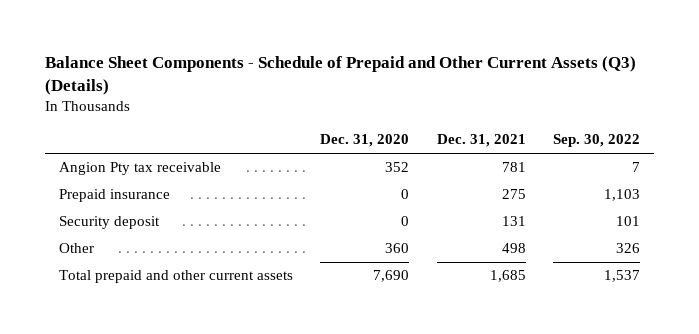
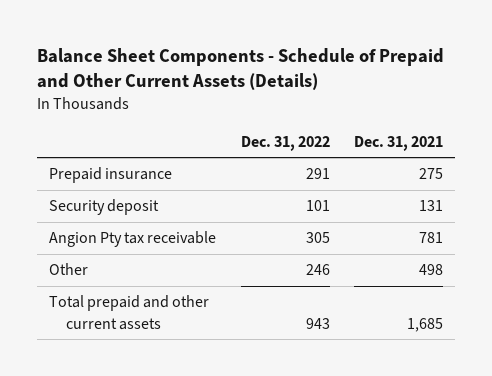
[44,55,636,95] Balance Sheet Components - Schedule of Prepaid and Other Current Assets (Q3) (Details) -> [36,47,444,91] Balance Sheet Components - Schedule of Prepaid and Other Current Assets (Details)
[320,134,410,148] Dec. 31, 2020 -> none
[553,134,641,148] Sep. 30, 2022 -> none
none -> [240,135,330,151] Dec. 31, 2022
[58,162,221,176] Angion Pty tax receivable -> [49,231,217,248] Angion Pty tax receivable

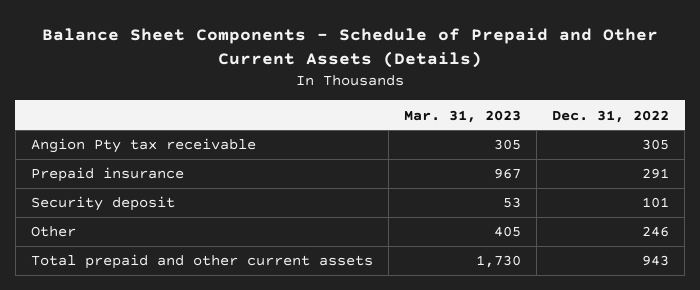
[354,135,444,151] Dec. 31, 2021 -> none
none -> [404,109,522,123] Mar. 31, 2023
[49,231,217,248] Angion Pty tax receivable -> [30,138,256,154] Angion Pty tax receivable

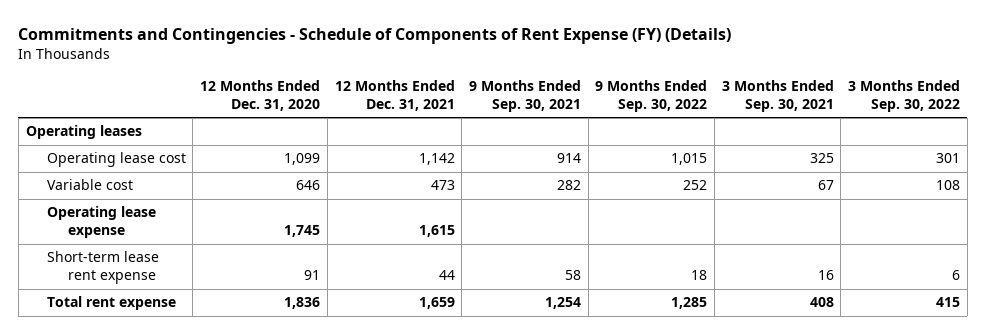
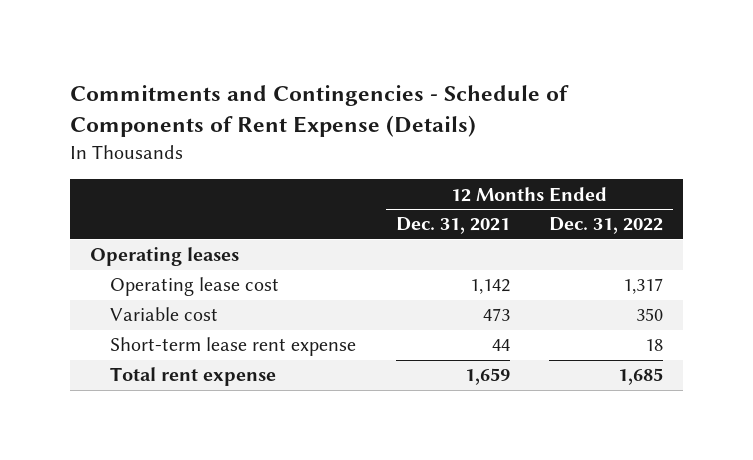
[18,28,732,45] Commitments and Contingencies - Schedule of Components of Rent Expense (FY) (Details) -> [69,85,569,138] Commitments and Contingencies - Schedule of Components of Rent Expense (Details)
[200,80,321,112] 12 Months Ended Dec. 31, 2020 -> none
[468,80,581,113] 9 Months Ended Sep. 30, 2021 -> none
[595,80,708,113] 9 Months Ended Sep. 30, 2022 -> none
[721,80,834,113] 3 Months Ended Sep. 30, 2021 -> none
[848,80,961,113] 3 Months Ended Sep. 30, 2022 -> none
none -> [549,217,664,235] Dec. 31, 2022
[46,206,156,239] Operating lease expense -> none

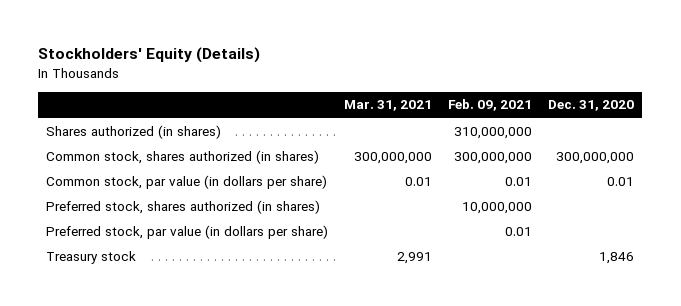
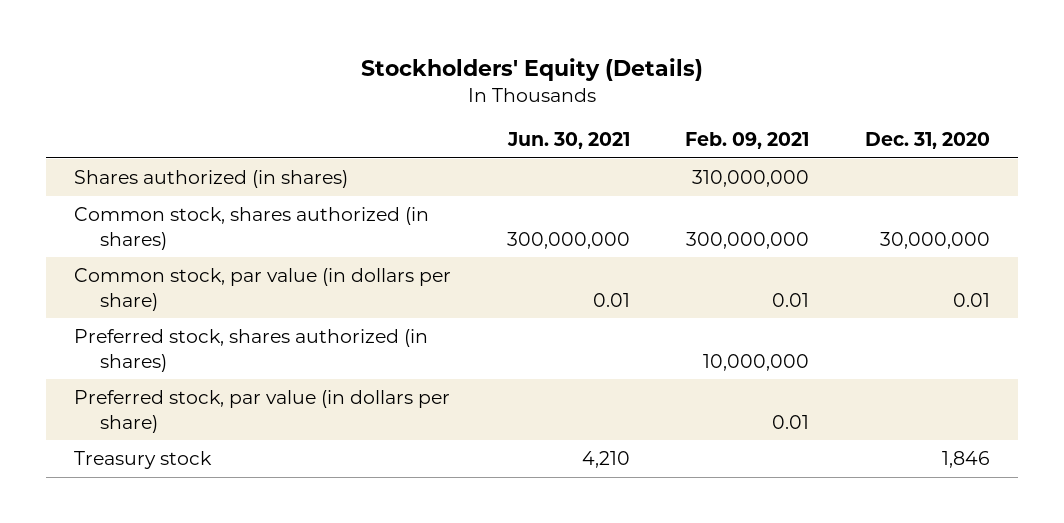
[344,100,433,112] Mar. 31, 2021 -> none
none -> [506,131,630,149] Jun. 30, 2021
[556,151,635,164] 300,000,000 -> [879,231,990,249] 30,000,000

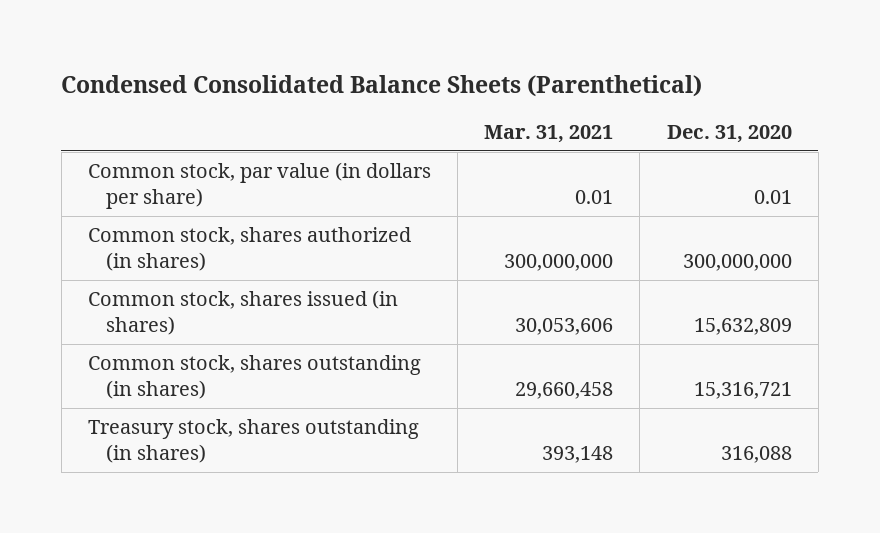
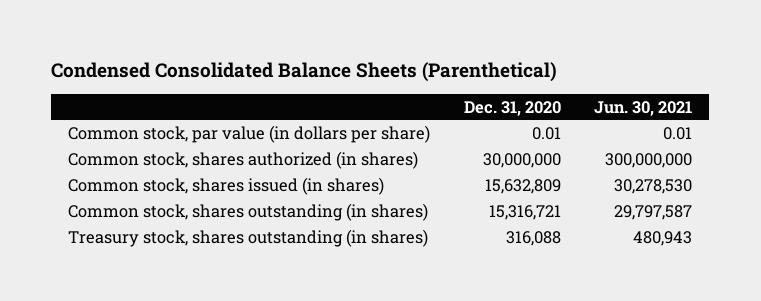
[484,125,614,144] Mar. 31, 2021 -> none
none -> [594,100,693,116] Jun. 30, 2021
[682,254,792,272] 300,000,000 -> [482,152,561,168] 30,000,000

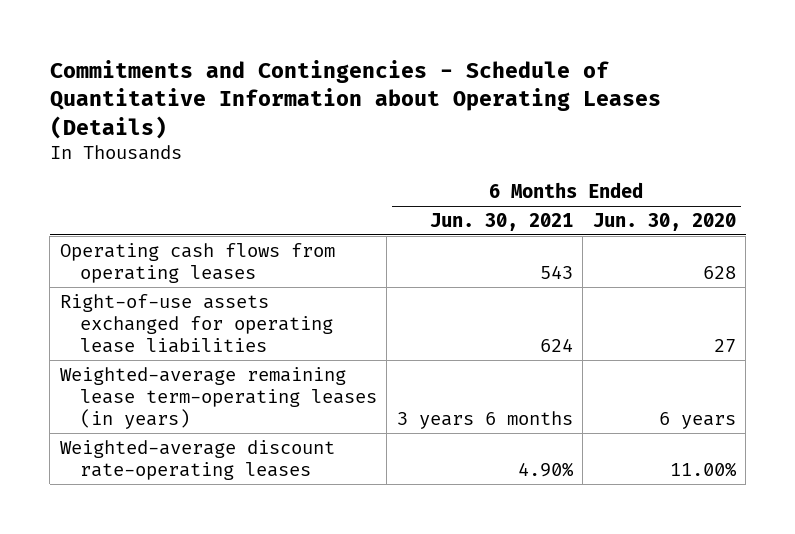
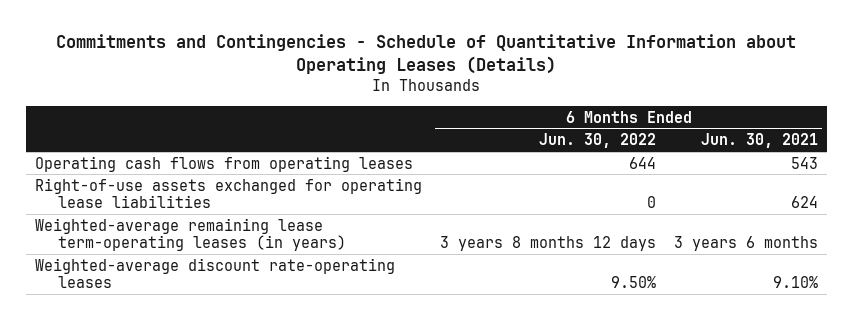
[592,212,736,231] Jun. 30, 2020 -> none
none -> [538,133,656,149] Jun. 30, 2022
[517,461,574,477] 4.90% -> [772,276,818,289] 9.10%

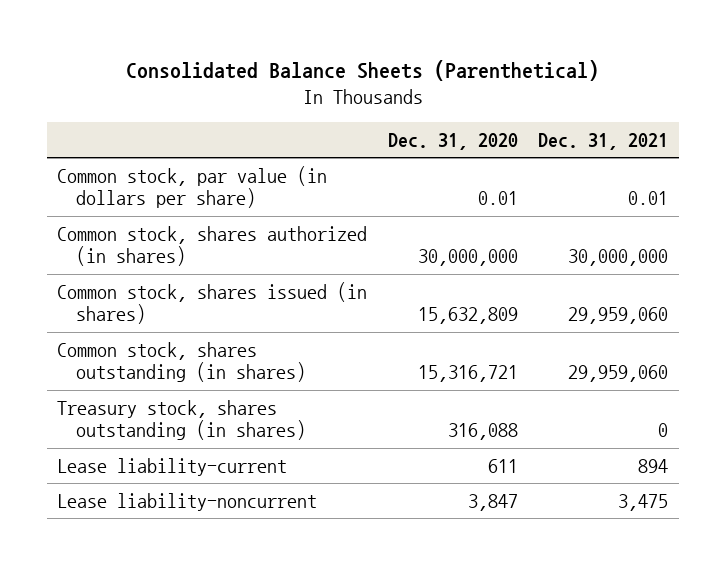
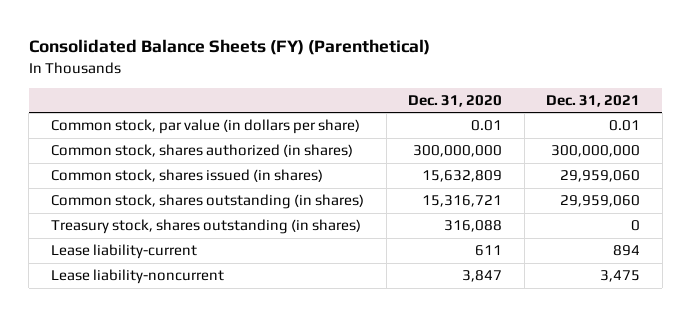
[125,59,599,81] Consolidated Balance Sheets (Parenthetical) -> [28,39,430,56] Consolidated Balance Sheets (FY) (Parenthetical)
[417,249,518,267] 30,000,000 -> [413,145,503,158] 300,000,000
[568,249,669,267] 30,000,000 -> [551,145,641,158] 300,000,000

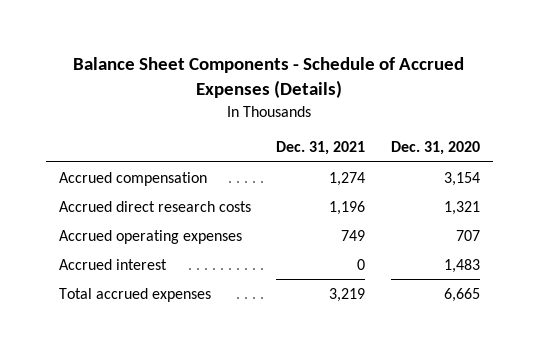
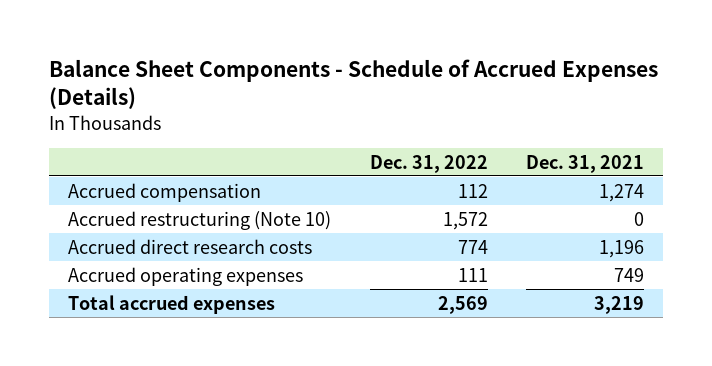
[391,141,481,156] Dec. 31, 2020 -> none
none -> [369,154,488,173] Dec. 31, 2022
none -> [68,210,332,230] Accrued restructuring (Note 10)
[58,258,167,270] Accrued interest -> none

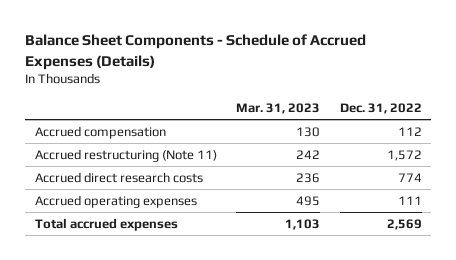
[526,154,645,173] Dec. 31, 2021 -> none
none -> [236,103,321,115] Mar. 31, 2023
[68,210,332,230] Accrued restructuring (Note 10) -> [34,148,217,162] Accrued restructuring (Note 11)

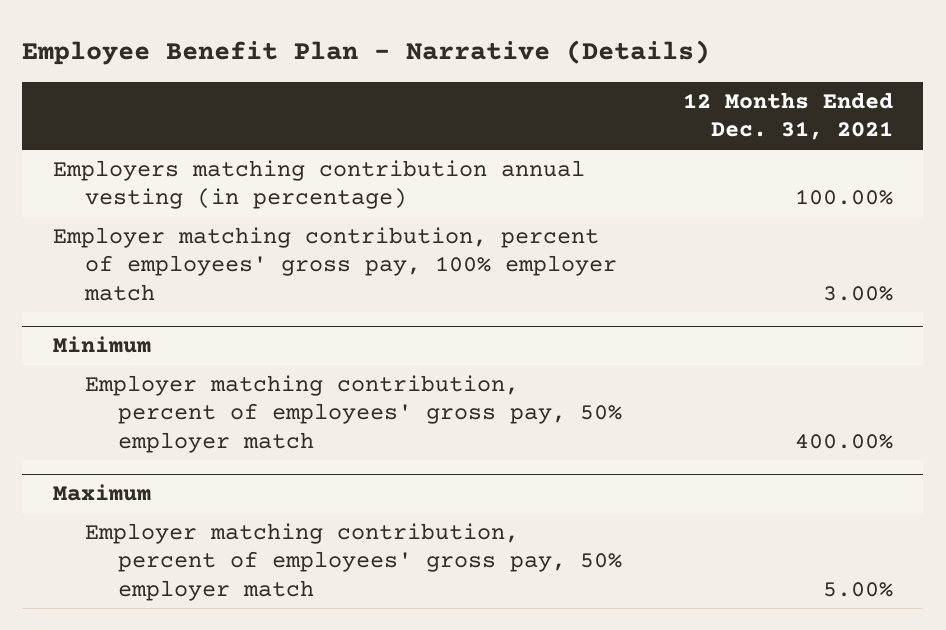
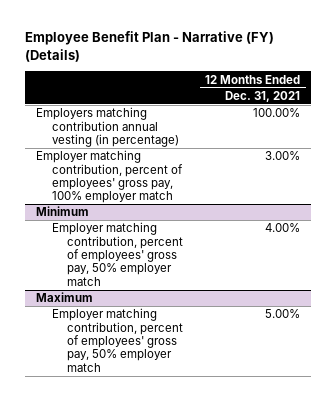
[22,39,711,65] Employee Benefit Plan - Narrative (Details) -> [24,31,274,62] Employee Benefit Plan - Narrative (FY) (Details)
[794,433,893,449] 400.00% -> [265,223,301,233] 4.00%

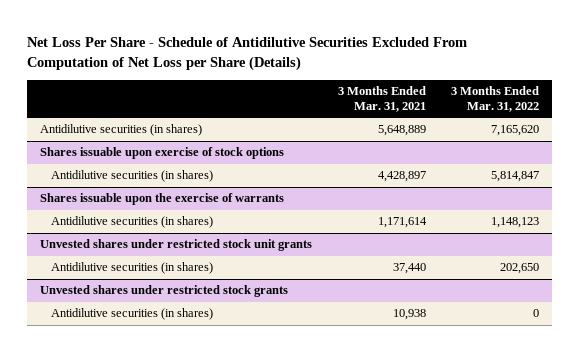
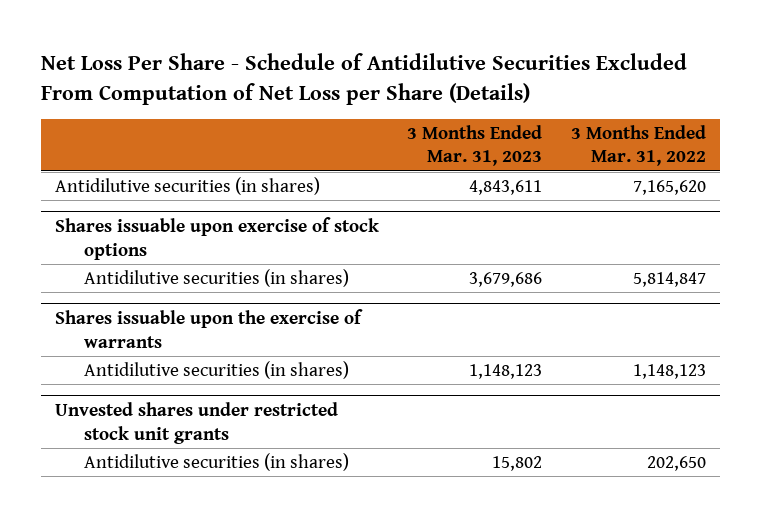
[337,86,426,112] 3 Months Ended Mar. 31, 2021 -> none
none -> [407,124,543,167] 3 Months Ended Mar. 31, 2023
[40,285,289,298] Unvested shares under restricted stock grants -> none
[51,308,214,321] Antidilutive securities (in shares) -> none

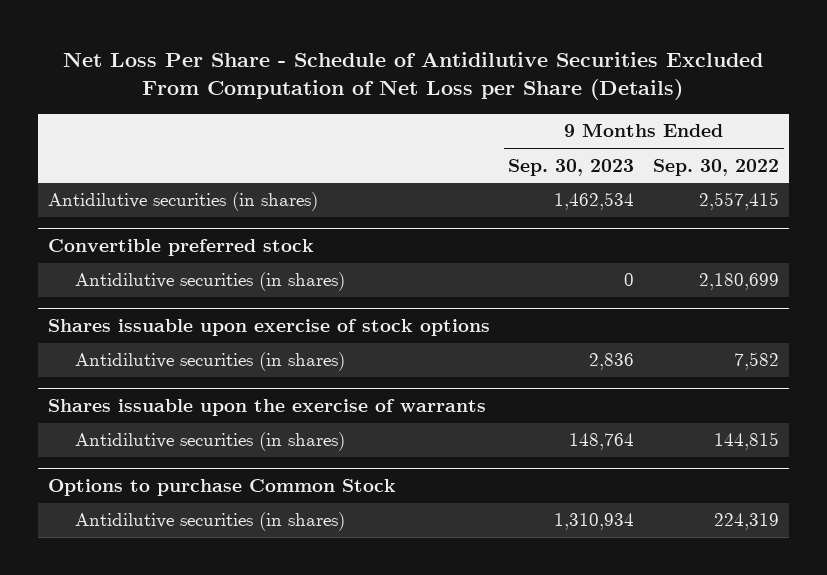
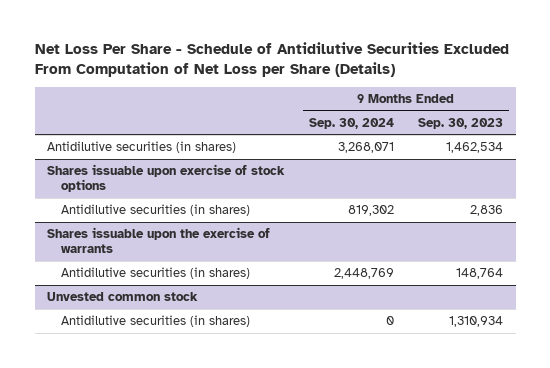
[653,158,780,176] Sep. 30, 2022 -> none
none -> [308,117,394,129] Sep. 30, 2024
[47,239,314,257] Convertible preferred stock -> none
[75,272,346,292] Antidilutive securities (in shares) -> none
[47,479,396,497] Options to purchase Common Stock -> [47,292,199,302] Unvested common stock

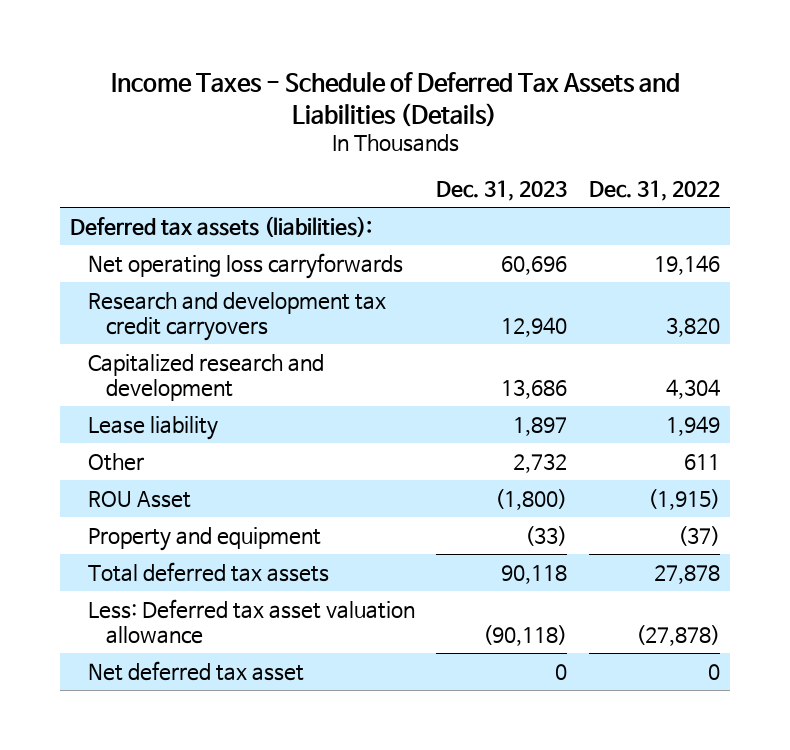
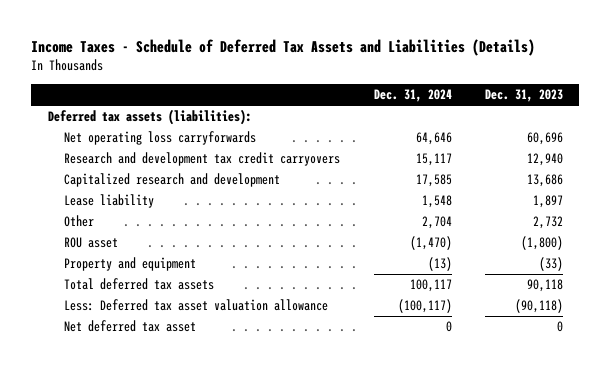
[588,180,720,202] Dec. 31, 2022 -> none
none -> [373,89,452,103] Dec. 31, 2024
[87,490,191,508] ROU Asset -> [64,237,119,249] ROU asset

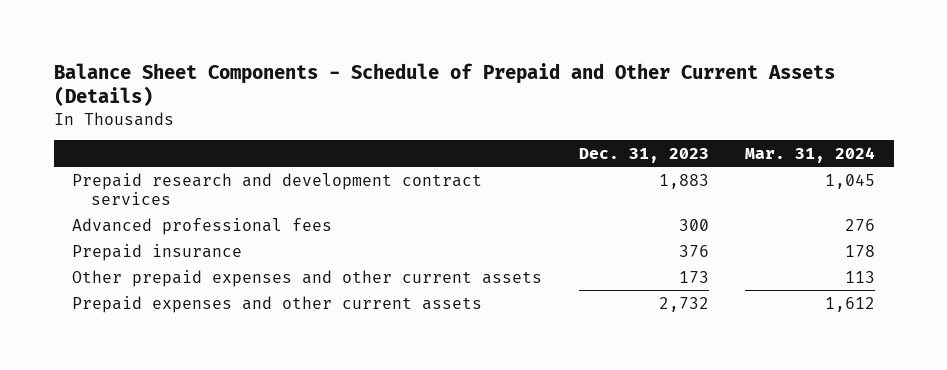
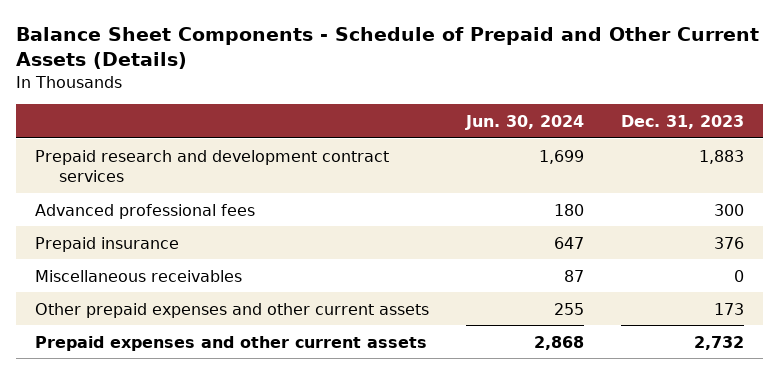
[745,146,876,163] Mar. 31, 2024 -> none
none -> [465,114,585,130] Jun. 30, 2024
none -> [34,269,242,282] Miscellaneous receivables

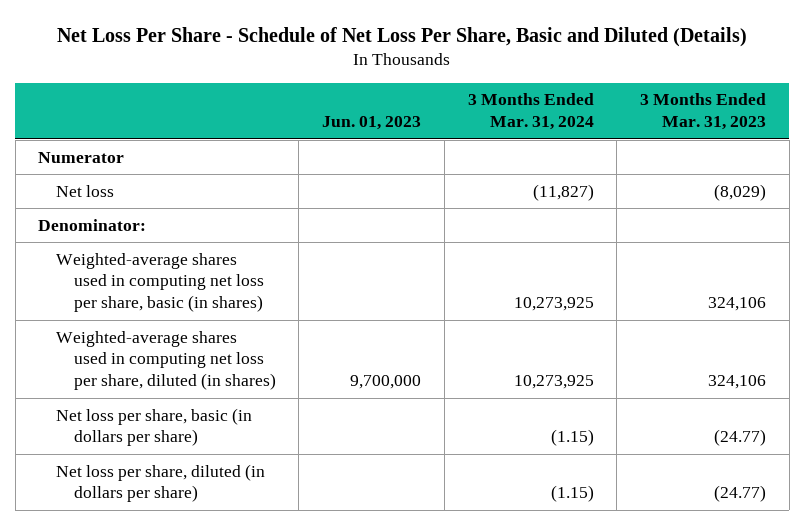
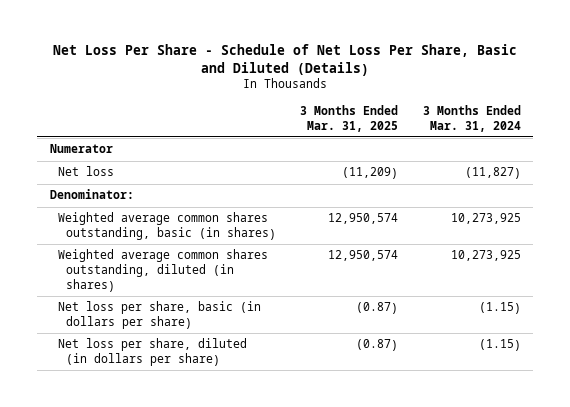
[322,116,422,131] Jun. 01, 2023 -> none
[639,93,766,131] 3 Months Ended Mar. 31, 2023 -> none
none -> [300,104,399,132] 3 Months Ended Mar. 31, 2025
[55,252,264,313] Weighted-average shares used in computing net loss per share, basic (in shares) -> [57,212,276,241] Weighted average common shares outstanding, basic (in shares)
[55,330,276,391] Weighted-average shares used in computing net loss per share, diluted (in shares) -> [57,249,268,292] Weighted average common shares outstanding, diluted (in shares)

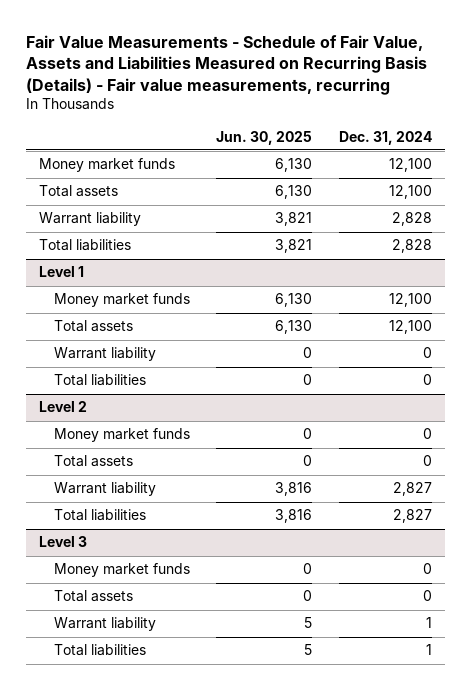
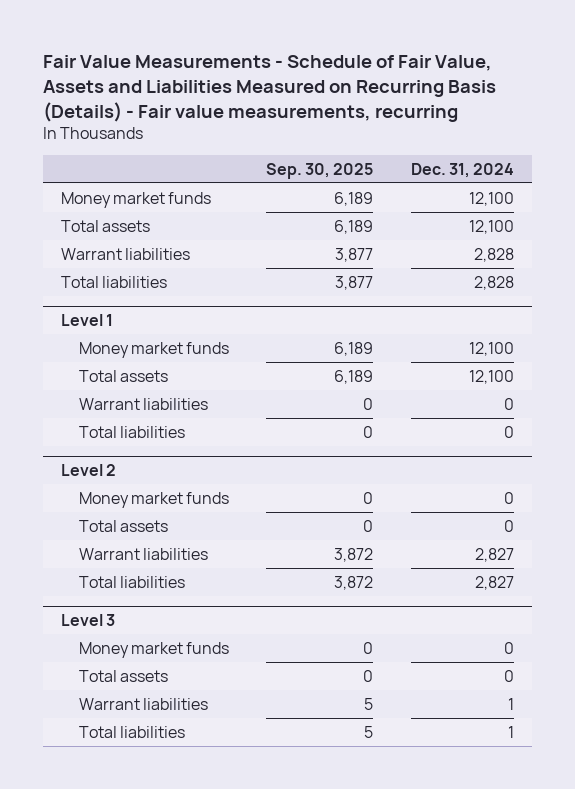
[216,130,313,145] Jun. 30, 2025 -> none
none -> [266,162,374,179] Sep. 30, 2025
[39,212,142,227] Warrant liability -> [61,247,191,260] Warrant liabilities
[53,347,156,362] Warrant liability -> [79,397,209,410] Warrant liabilities
[53,482,156,497] Warrant liability -> [79,547,209,560] Warrant liabilities
[53,617,156,632] Warrant liability -> [79,697,209,710] Warrant liabilities

